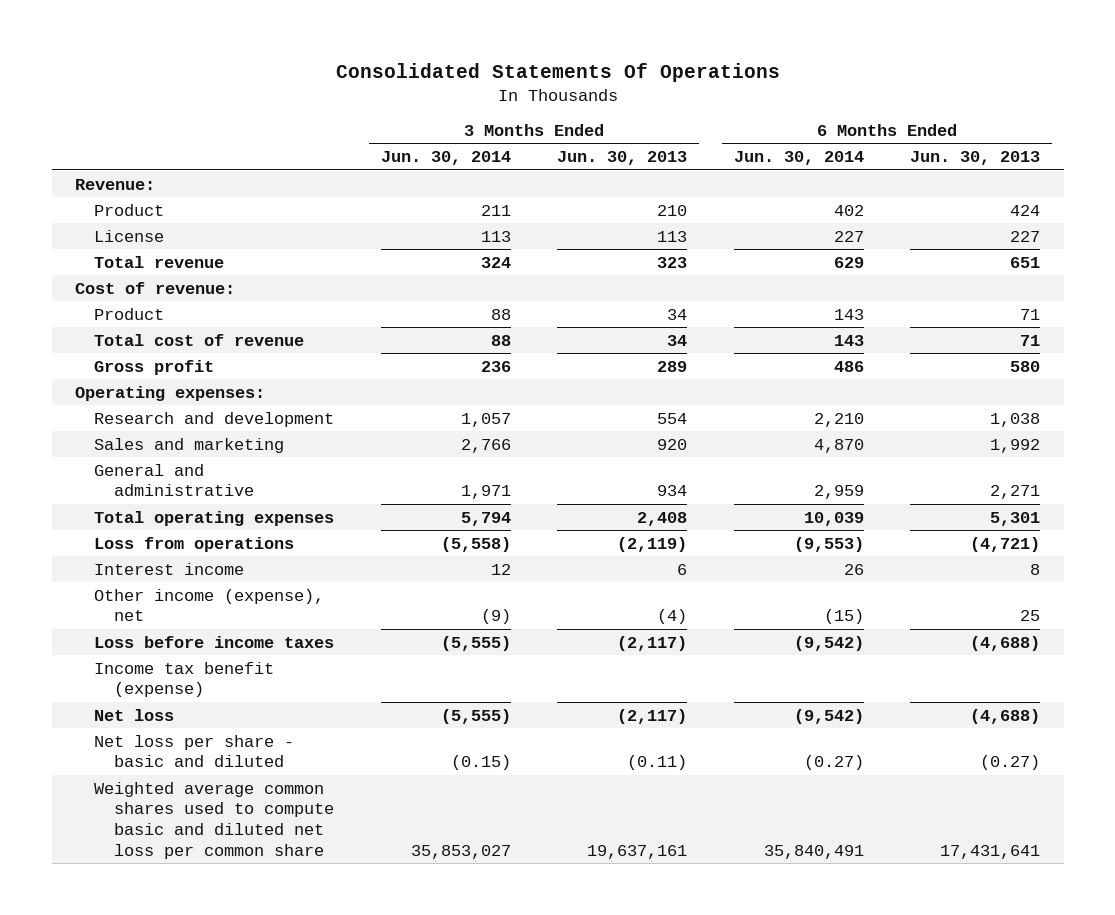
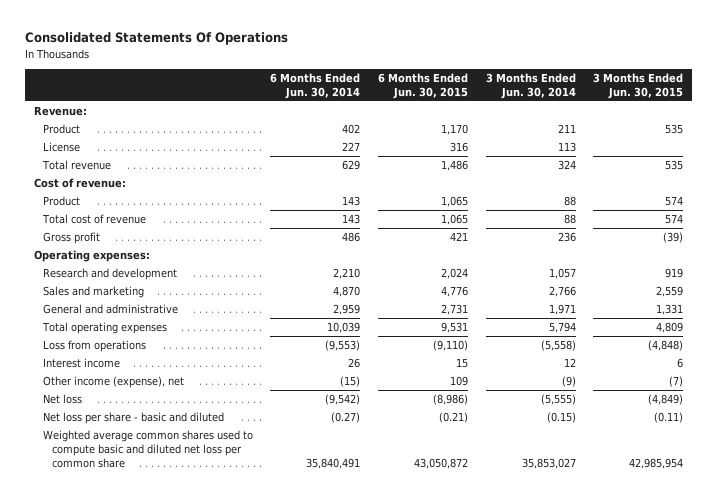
[557,151,688,166] Jun. 30, 2013 -> none
[910,151,1041,166] Jun. 30, 2013 -> none
none -> [378,72,469,99] 6 Months Ended Jun. 30, 2015
none -> [593,72,684,99] 3 Months Ended Jun. 30, 2015
[94,635,335,648] Loss before income taxes -> none
[94,661,275,698] Income tax benefit (expense) -> none

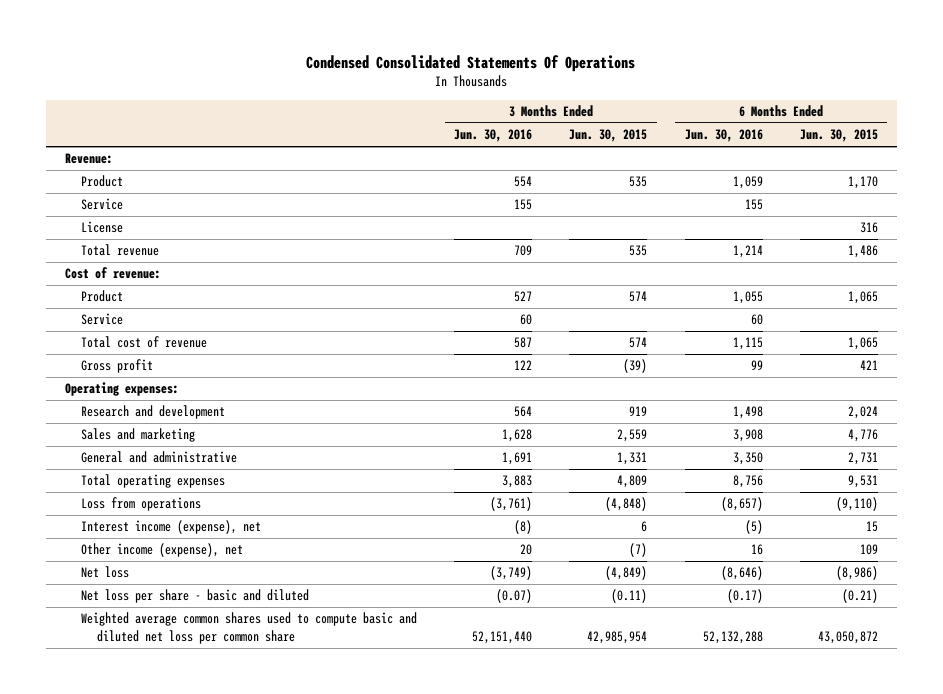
[25,32,289,46] Consolidated Statements Of Operations -> [306,54,636,72] Condensed Consolidated Statements Of Operations
[270,72,361,99] 6 Months Ended Jun. 30, 2014 -> none
[485,72,576,99] 3 Months Ended Jun. 30, 2014 -> none
none -> [454,129,533,143] Jun. 30, 2016
none -> [684,129,763,143] Jun. 30, 2016
none -> [80,198,123,211] Service
none -> [80,313,123,326] Service
[42,358,120,369] Interest income -> [80,520,261,535] Interest income (expense), net

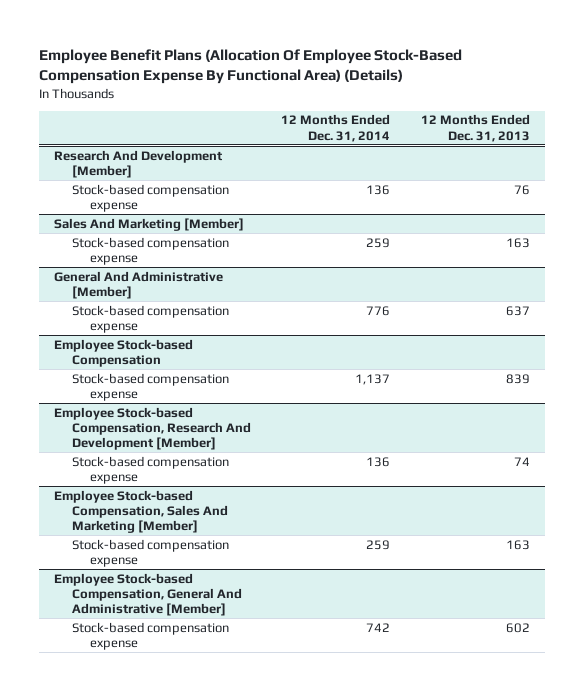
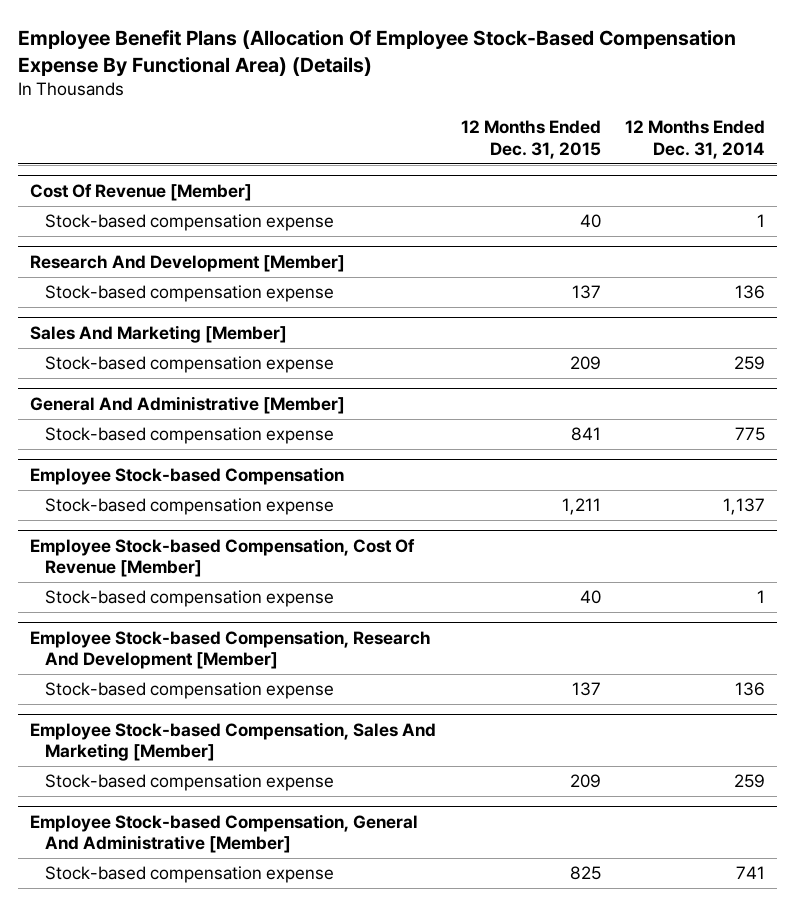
[420,114,530,142] 12 Months Ended Dec. 31, 2013 -> none
none -> [460,120,601,159] 12 Months Ended Dec. 31, 2015
none -> [30,183,253,201] Cost Of Revenue [Member]
none -> [44,214,334,232] Stock-based compensation expense
[366,305,391,316] 776 -> [735,427,766,442] 775
none -> [30,537,416,577] Employee Stock-based Compensation, Cost Of Revenue [Member]
none -> [44,590,334,608] Stock-based compensation expense
[366,622,391,632] 742 -> [736,866,766,880] 741

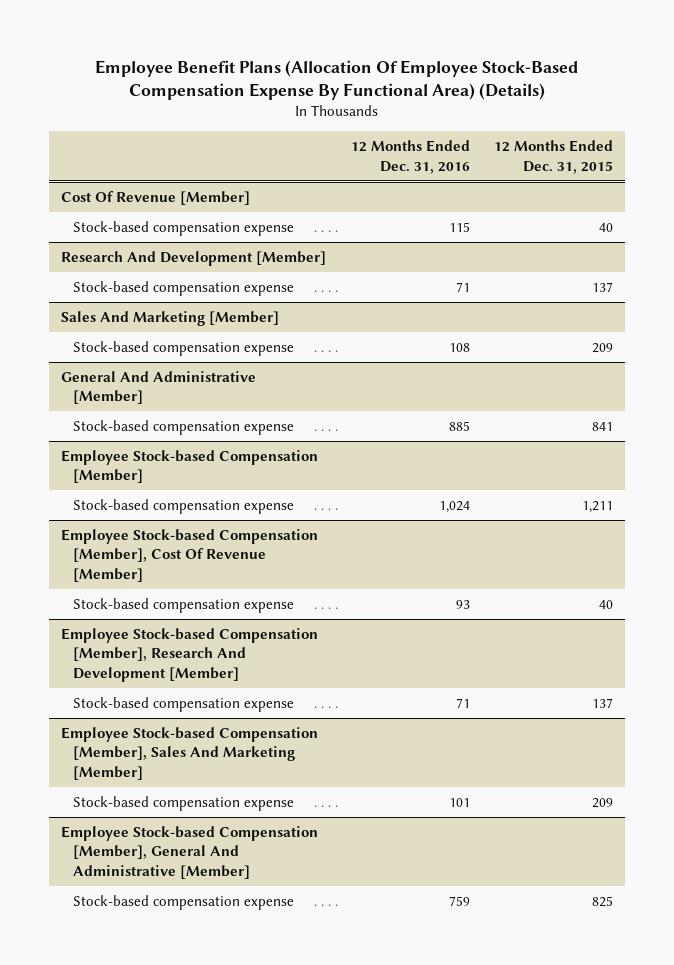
[625,120,766,159] 12 Months Ended Dec. 31, 2014 -> none
none -> [350,140,470,174] 12 Months Ended Dec. 31, 2016
[30,466,345,485] Employee Stock-based Compensation -> [61,449,319,484] Employee Stock-based Compensation [Member]
[30,537,416,577] Employee Stock-based Compensation, Cost Of Revenue [Member] -> [61,528,319,582] Employee Stock-based Compensation [Member], Cost Of Revenue [Member]
[30,629,432,669] Employee Stock-based Compensation, Research And Development [Member] -> [61,627,319,682] Employee Stock-based Compensation [Member], Research And Development [Member]
[30,721,437,761] Employee Stock-based Compensation, Sales And Marketing [Member] -> [61,726,319,780] Employee Stock-based Compensation [Member], Sales And Marketing [Member]
[30,813,419,853] Employee Stock-based Compensation, General And Administrative [Member] -> [61,825,319,879] Employee Stock-based Compensation [Member], General And Administrative [Member]

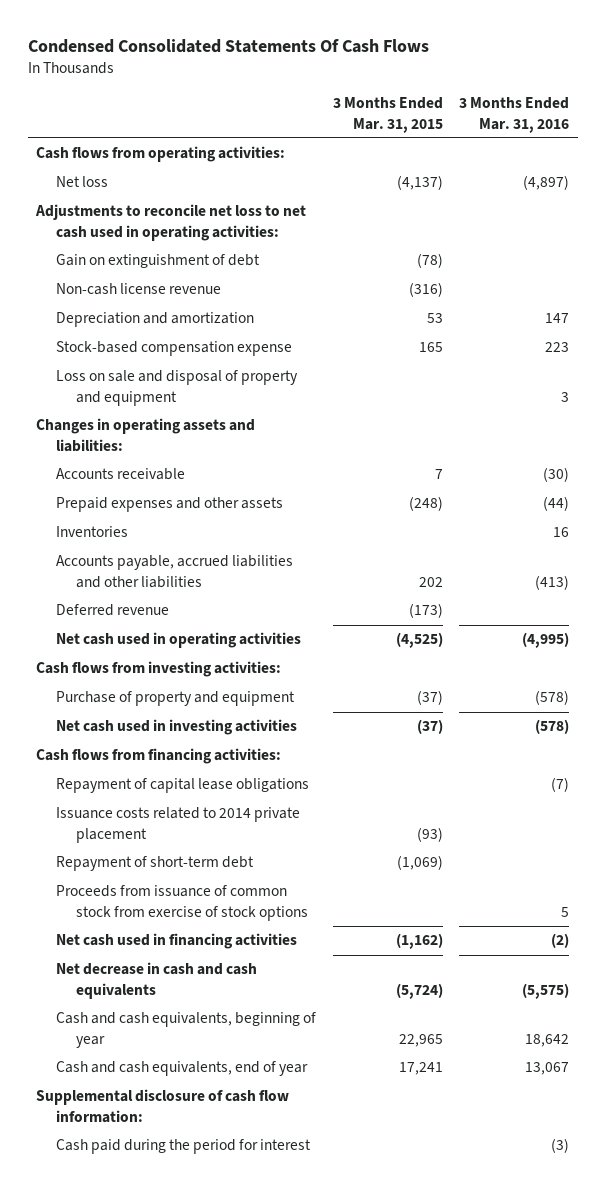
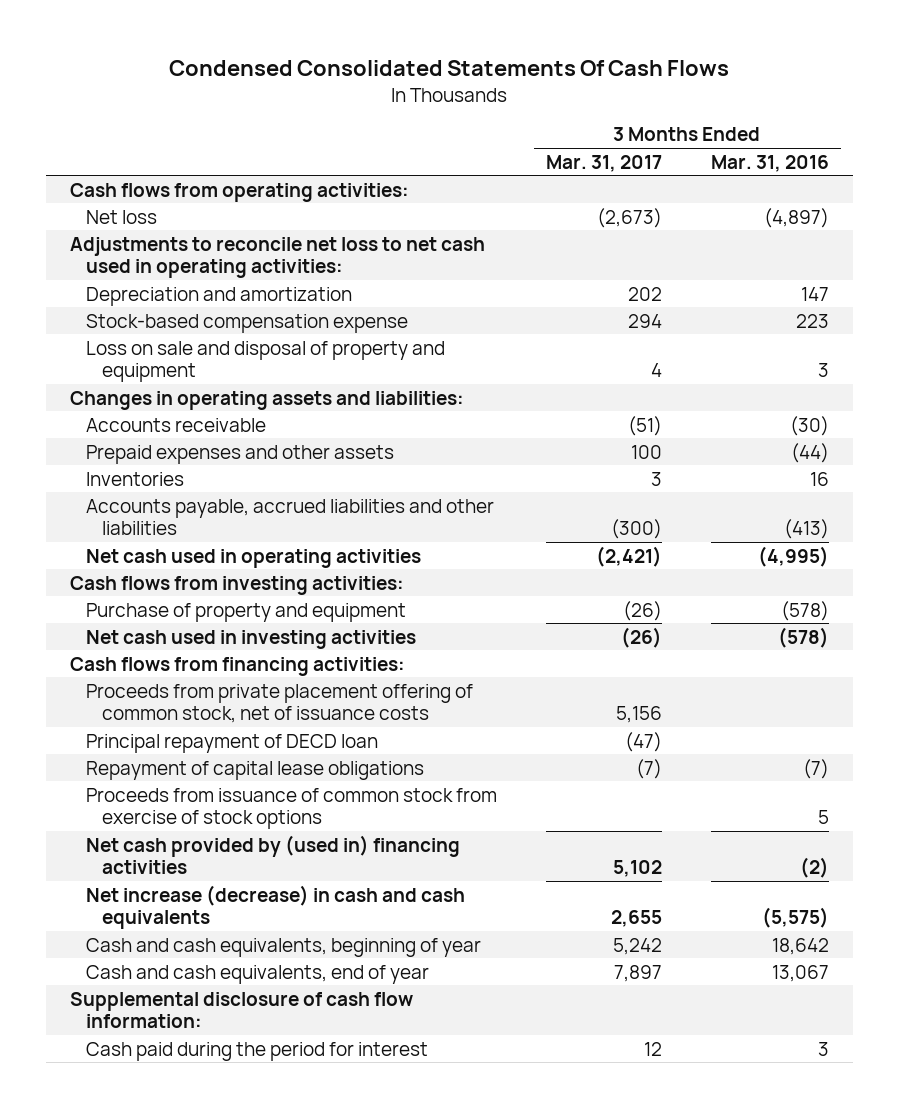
[332,97,443,133] 3 Months Ended Mar. 31, 2015 -> none
none -> [545,154,662,172] Mar. 31, 2017
[55,254,260,269] Gain on extinguishment of debt -> none
[55,283,221,296] Non-cash license revenue -> none
[55,604,169,617] Deferred revenue -> none
none -> [86,683,474,723] Proceeds from private placement offering of common stock, net of issuance costs
none -> [86,733,379,753] Principal repayment of DECD loan
[55,807,300,843] Issuance costs related to 2014 private placement -> none
[55,856,254,872] Repayment of short-term debt -> none
[55,933,297,950] Net cash used in financing activities -> [86,834,461,874] Net cash provided by (used in) financing activities
[55,962,257,999] Net decrease in cash and cash equivalents -> [86,884,466,929] Net increase (decrease) in cash and cash equivalents
[551,1138,570,1154] (3) -> [817,1041,829,1056] 3

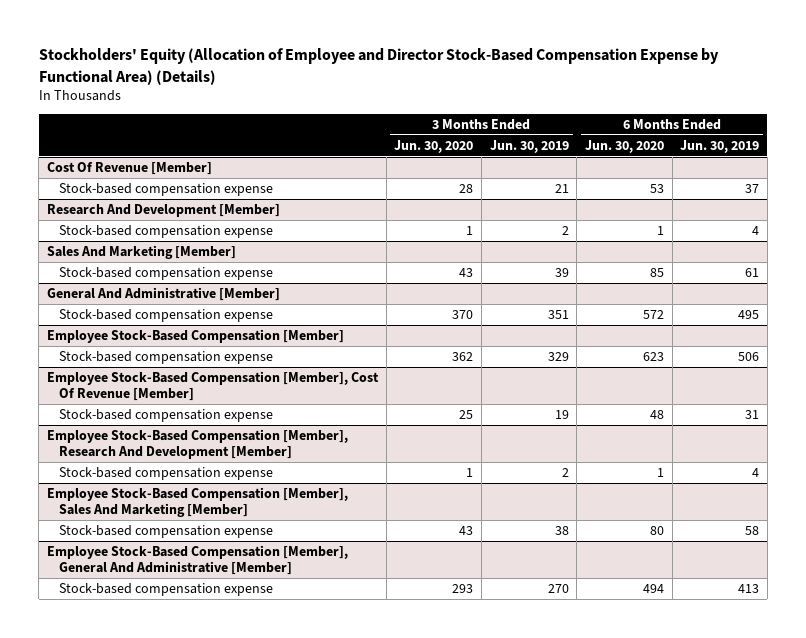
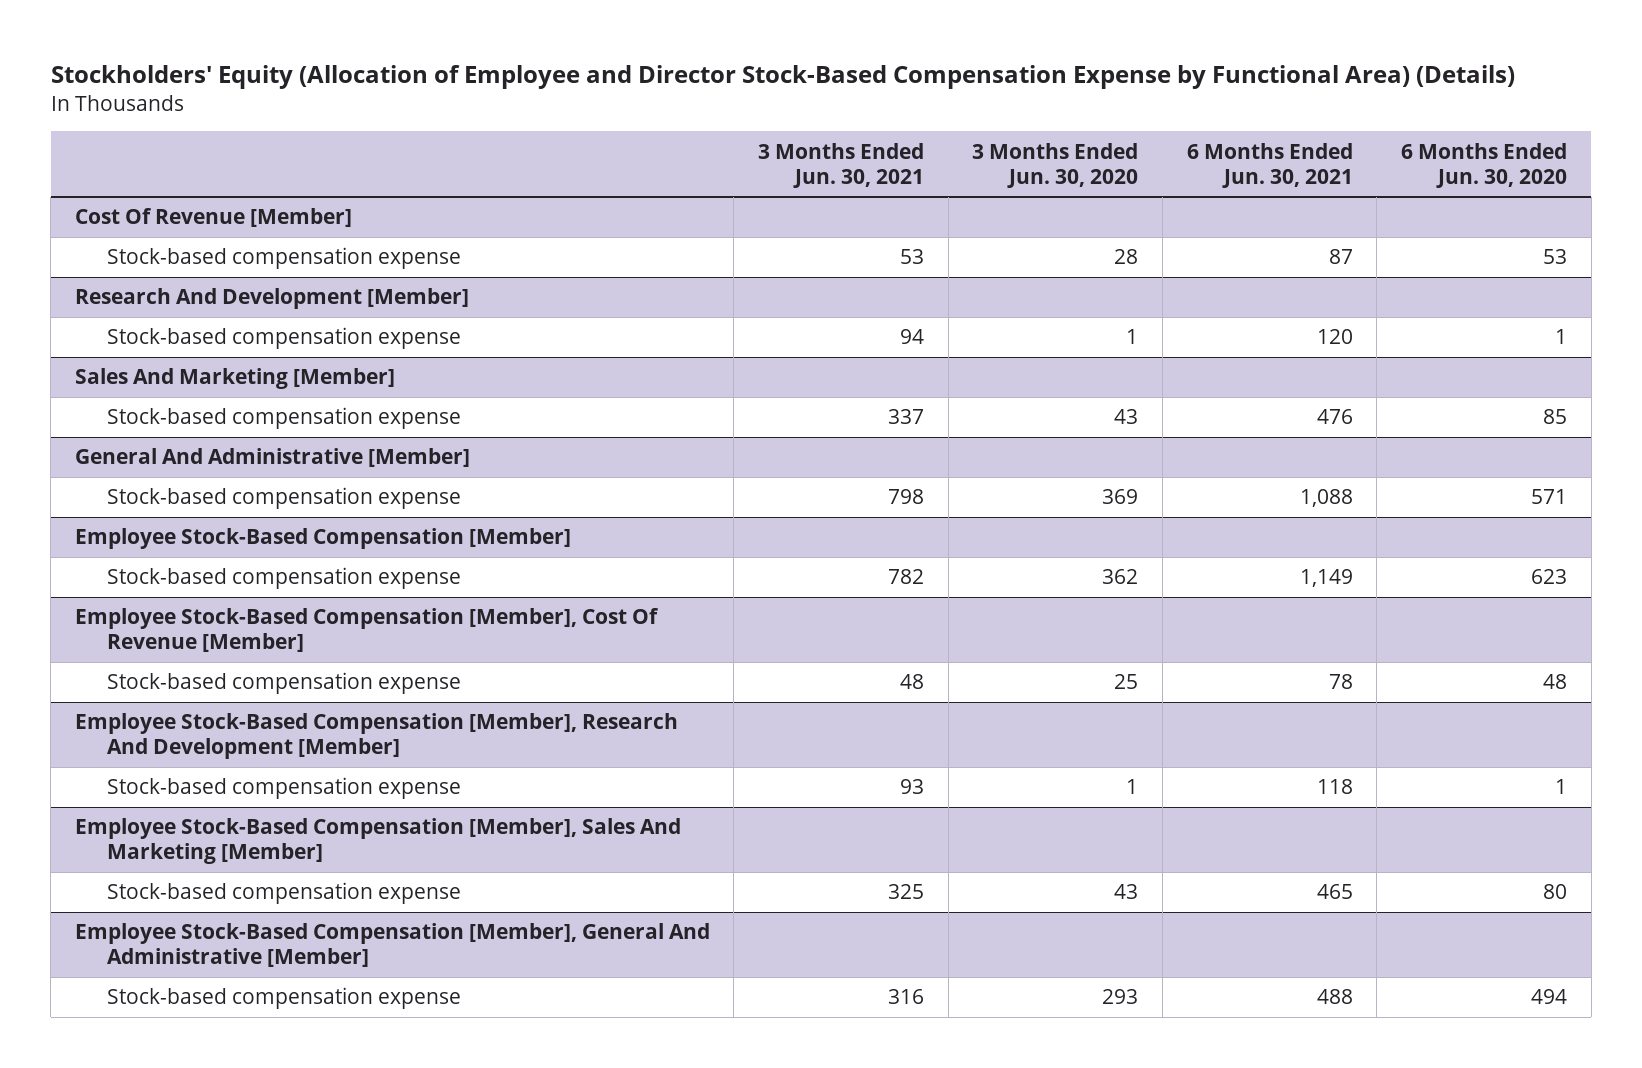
[489,139,569,153] Jun. 30, 2019 -> none
[680,139,760,153] Jun. 30, 2019 -> none
none -> [758,142,925,188] 3 Months Ended Jun. 30, 2021
none -> [1186,142,1353,188] 6 Months Ended Jun. 30, 2021
[452,309,474,319] 370 -> [1102,489,1139,505] 369
[642,309,664,319] 572 -> [1531,489,1568,505] 571

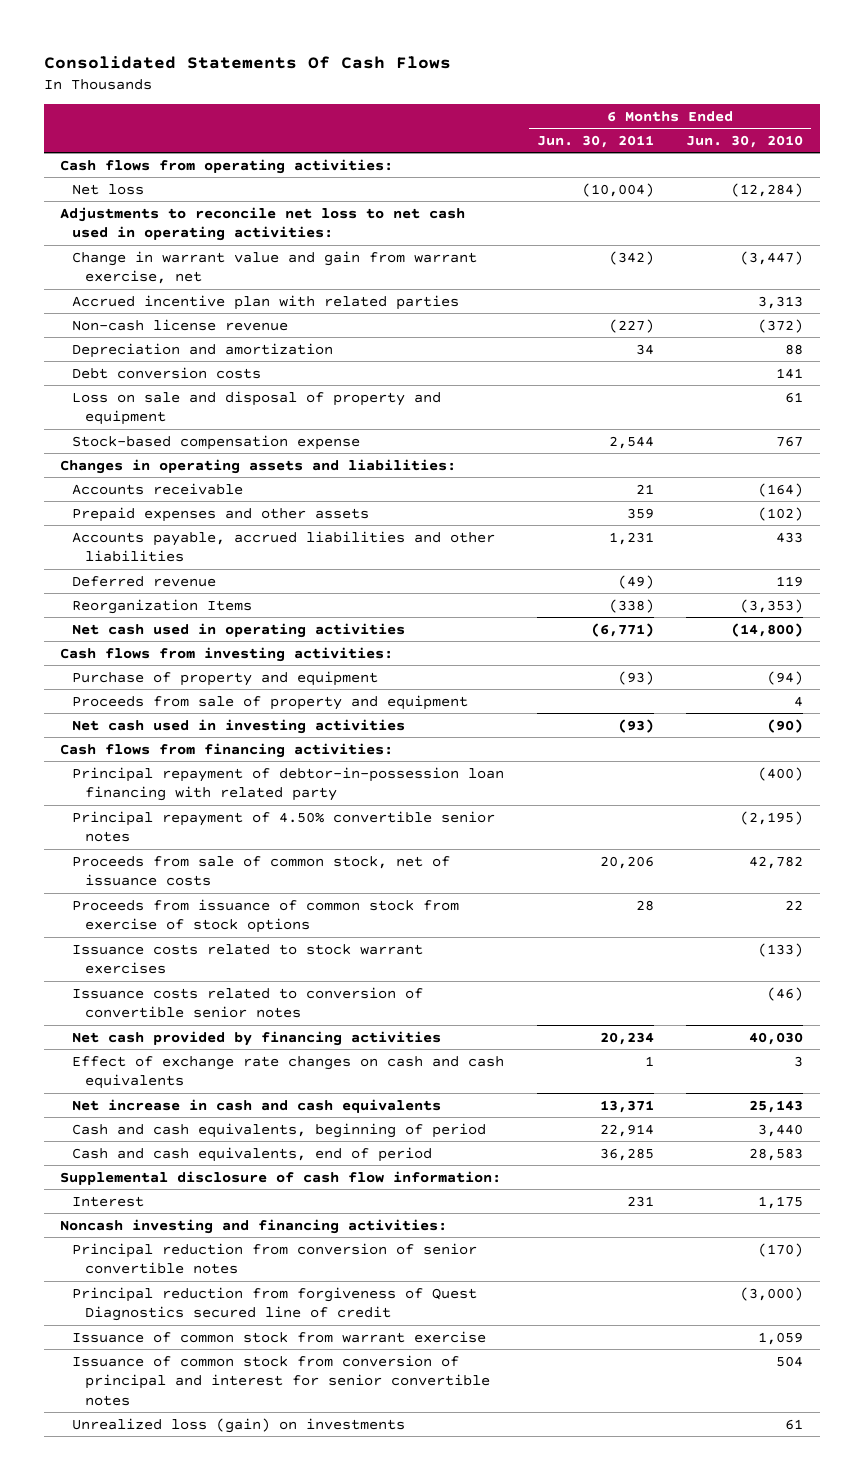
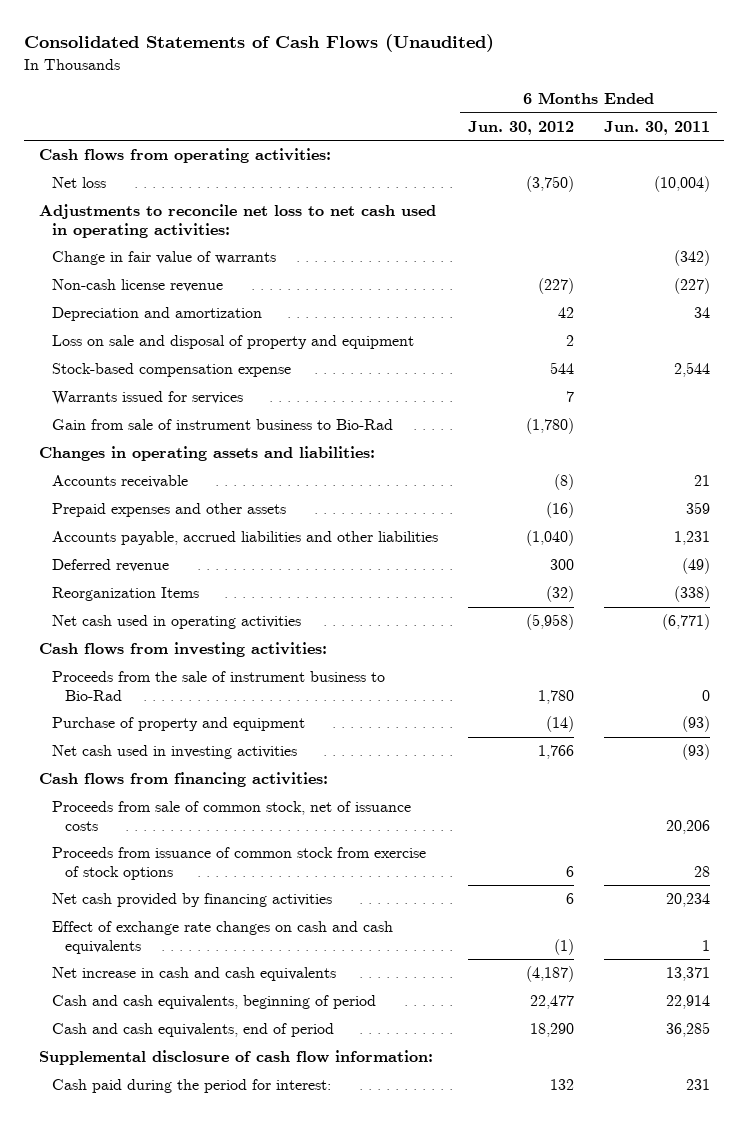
[43,55,451,69] Consolidated Statements Of Cash Flows -> [24,34,495,53] Consolidated Statements of Cash Flows (Unaudited)
[686,134,804,148] Jun. 30, 2010 -> none
none -> [467,120,574,135] Jun. 30, 2012
[72,294,460,310] Accrued incentive plan with related parties -> none
[72,250,478,285] Change in warrant value and gain from warrant exercise, net -> [51,251,276,266] Change in fair value of warrants
[72,366,262,379] Debt conversion costs -> none
none -> [51,391,243,406] Warrants issued for services
none -> [51,419,393,431] Gain from sale of instrument business to Bio-Rad
none -> [51,671,385,701] Proceeds from the sale of instrument business to Bio-Rad
[72,694,469,710] Proceeds from sale of property and equipment -> none
[72,766,505,802] Principal repayment of debtor-in-possession loan financing with related party -> none
[72,810,496,843] Principal repayment of 4.50% convertible senior notes -> none
[72,943,424,975] Issuance costs related to stock warrant exercises -> none
[72,986,424,1019] Issuance costs related to conversion of convertible senior notes -> none
[59,1218,447,1234] Noncash investing and financing activities: -> none
[72,1242,478,1275] Principal reduction from conversion of senior convertible notes -> none
[72,1286,478,1322] Principal reduction from forgiveness of Quest Diagnostics secured line of credit -> none
[72,1330,487,1343] Issuance of common stock from warrant exercise -> none
[72,1354,491,1407] Issuance of common stock from conversion of principal and interest for senior convertible notes -> none
[72,1417,406,1433] Unrealized loss (gain) on investments -> none
[72,1195,145,1207] Interest -> [51,1079,331,1094] Cash paid during the period for interest:

